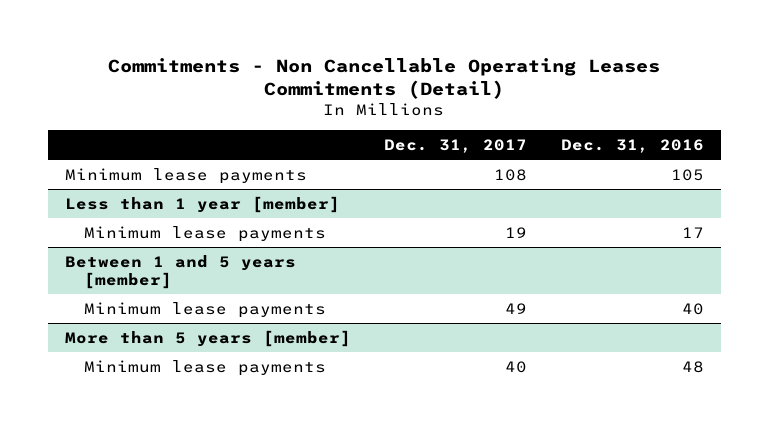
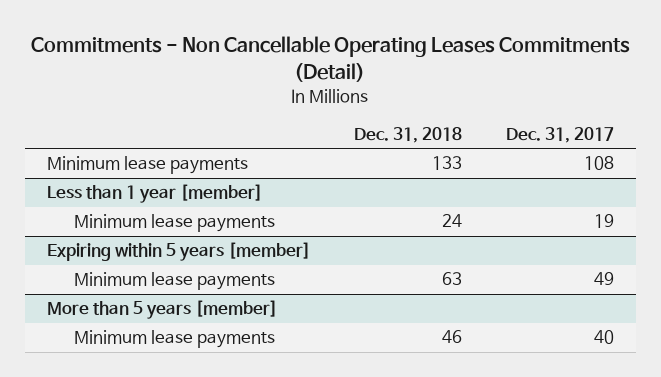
[561,139,705,154] Dec. 31, 2016 -> none
none -> [354,126,463,143] Dec. 31, 2018
[64,254,296,289] Between 1 and 5 years [member] -> [47,242,312,262] Expiring within 5 years [member]

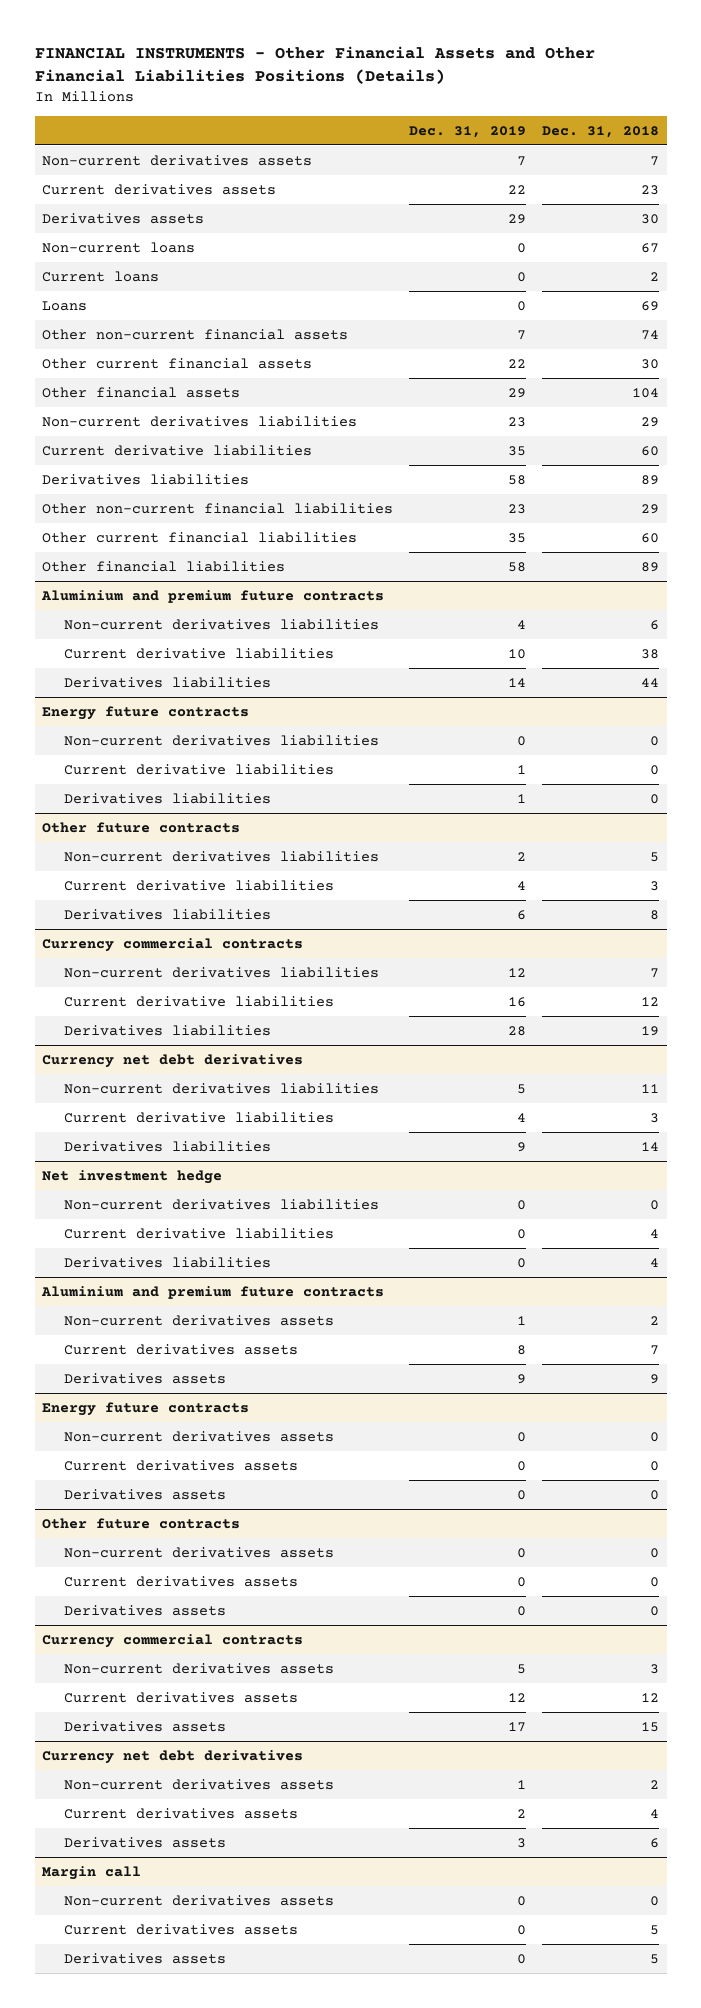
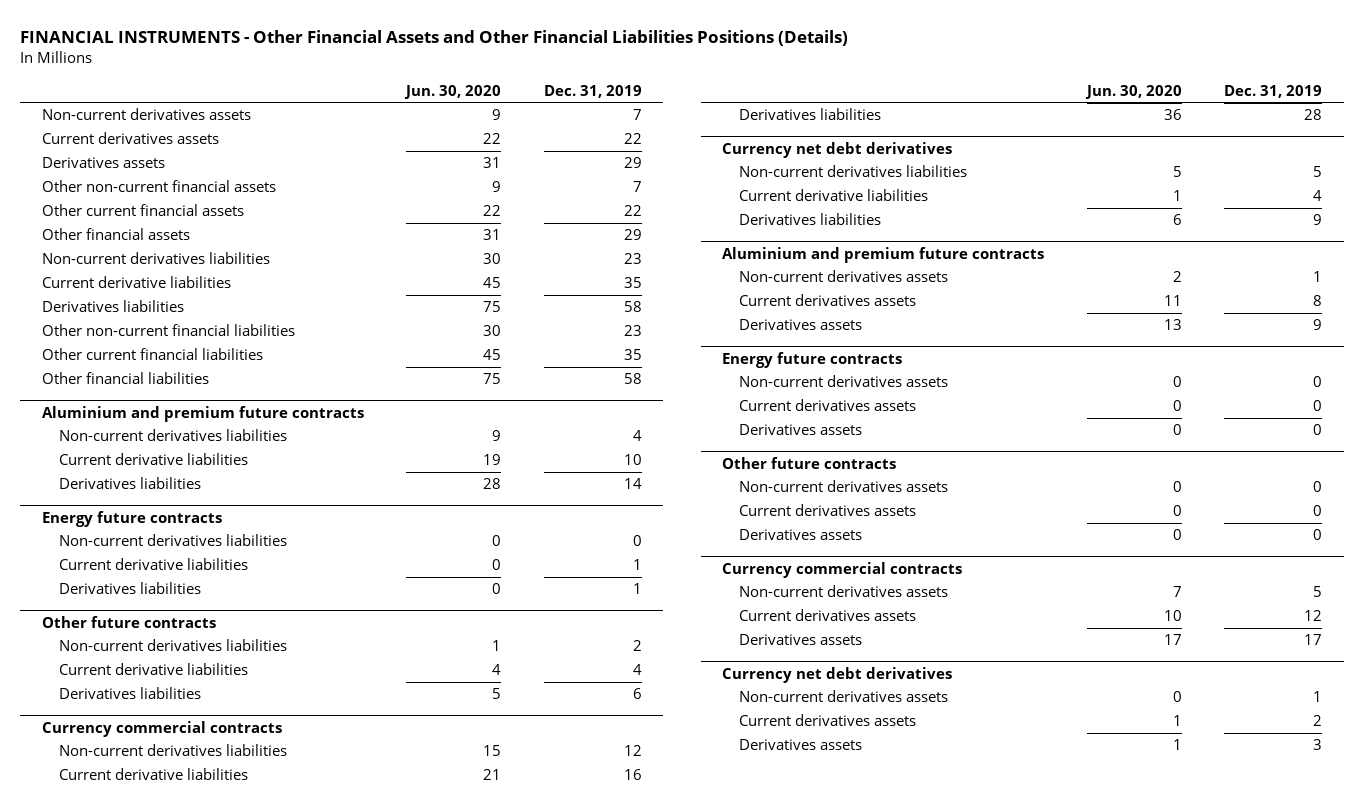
[542,125,660,138] Dec. 31, 2018 -> none
none -> [404,84,502,99] Jun. 30, 2020
[42,241,196,253] Non-current loans -> none
[42,270,160,282] Current loans -> none
[42,300,88,311] Loans -> none
[42,1169,223,1184] Net investment hedge -> none
[63,1198,379,1210] Non-current derivatives liabilities -> none
[63,1227,334,1239] Current derivative liabilities -> none
[63,1256,271,1268] Derivatives liabilities -> none
[42,1865,142,1880] Margin call -> none
[63,1894,334,1906] Non-current derivatives assets -> none
[63,1923,298,1935] Current derivatives assets -> none
[63,1952,226,1964] Derivatives assets -> none

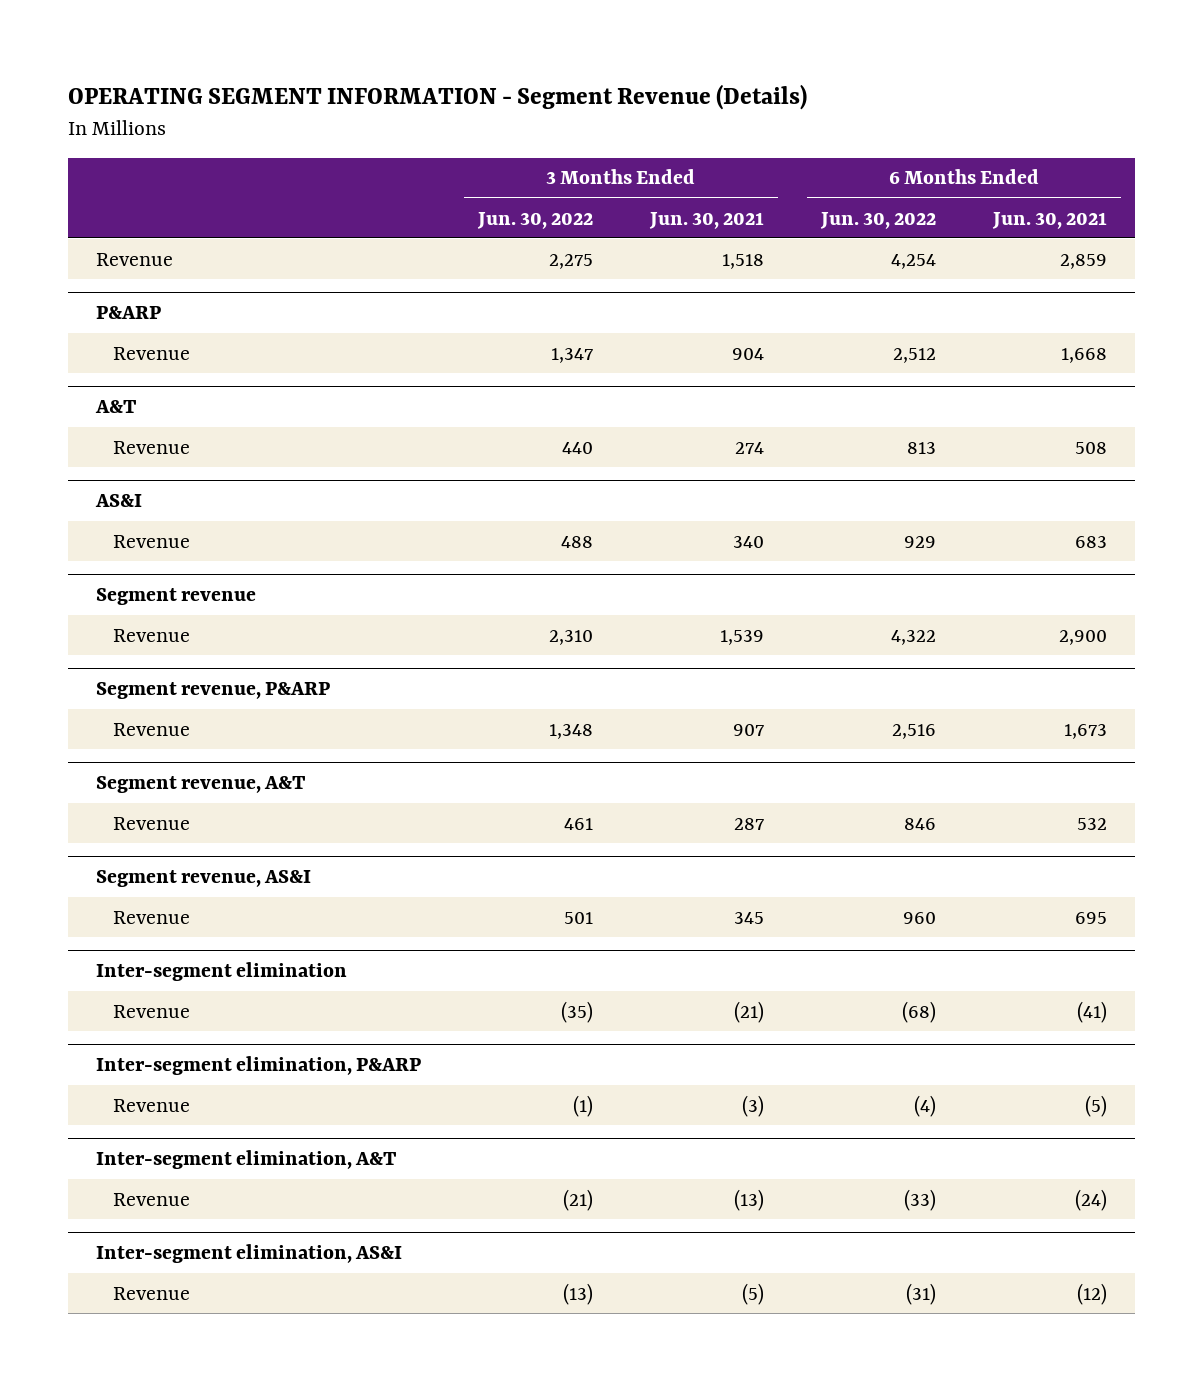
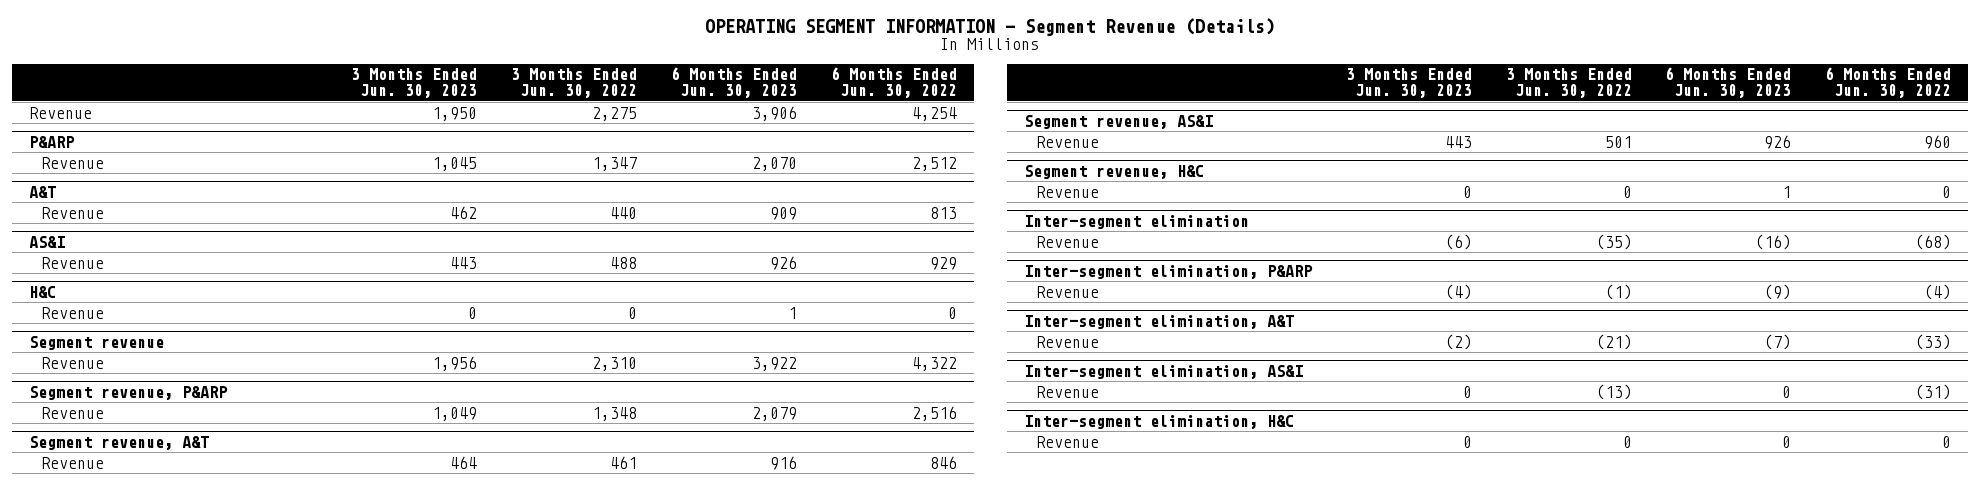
[648,211,764,229] Jun. 30, 2021 -> none
[991,211,1107,229] Jun. 30, 2021 -> none
none -> [351,68,478,99] 3 Months Ended Jun. 30, 2023
none -> [670,67,797,99] 6 Months Ended Jun. 30, 2023
none -> [29,285,57,298] H&C
none -> [41,306,105,319] Revenue
none -> [1023,164,1204,179] Segment revenue, H&C
none -> [1035,185,1099,198] Revenue
none -> [1023,414,1294,429] Inter-segment elimination, H&C
none -> [1035,435,1099,448] Revenue

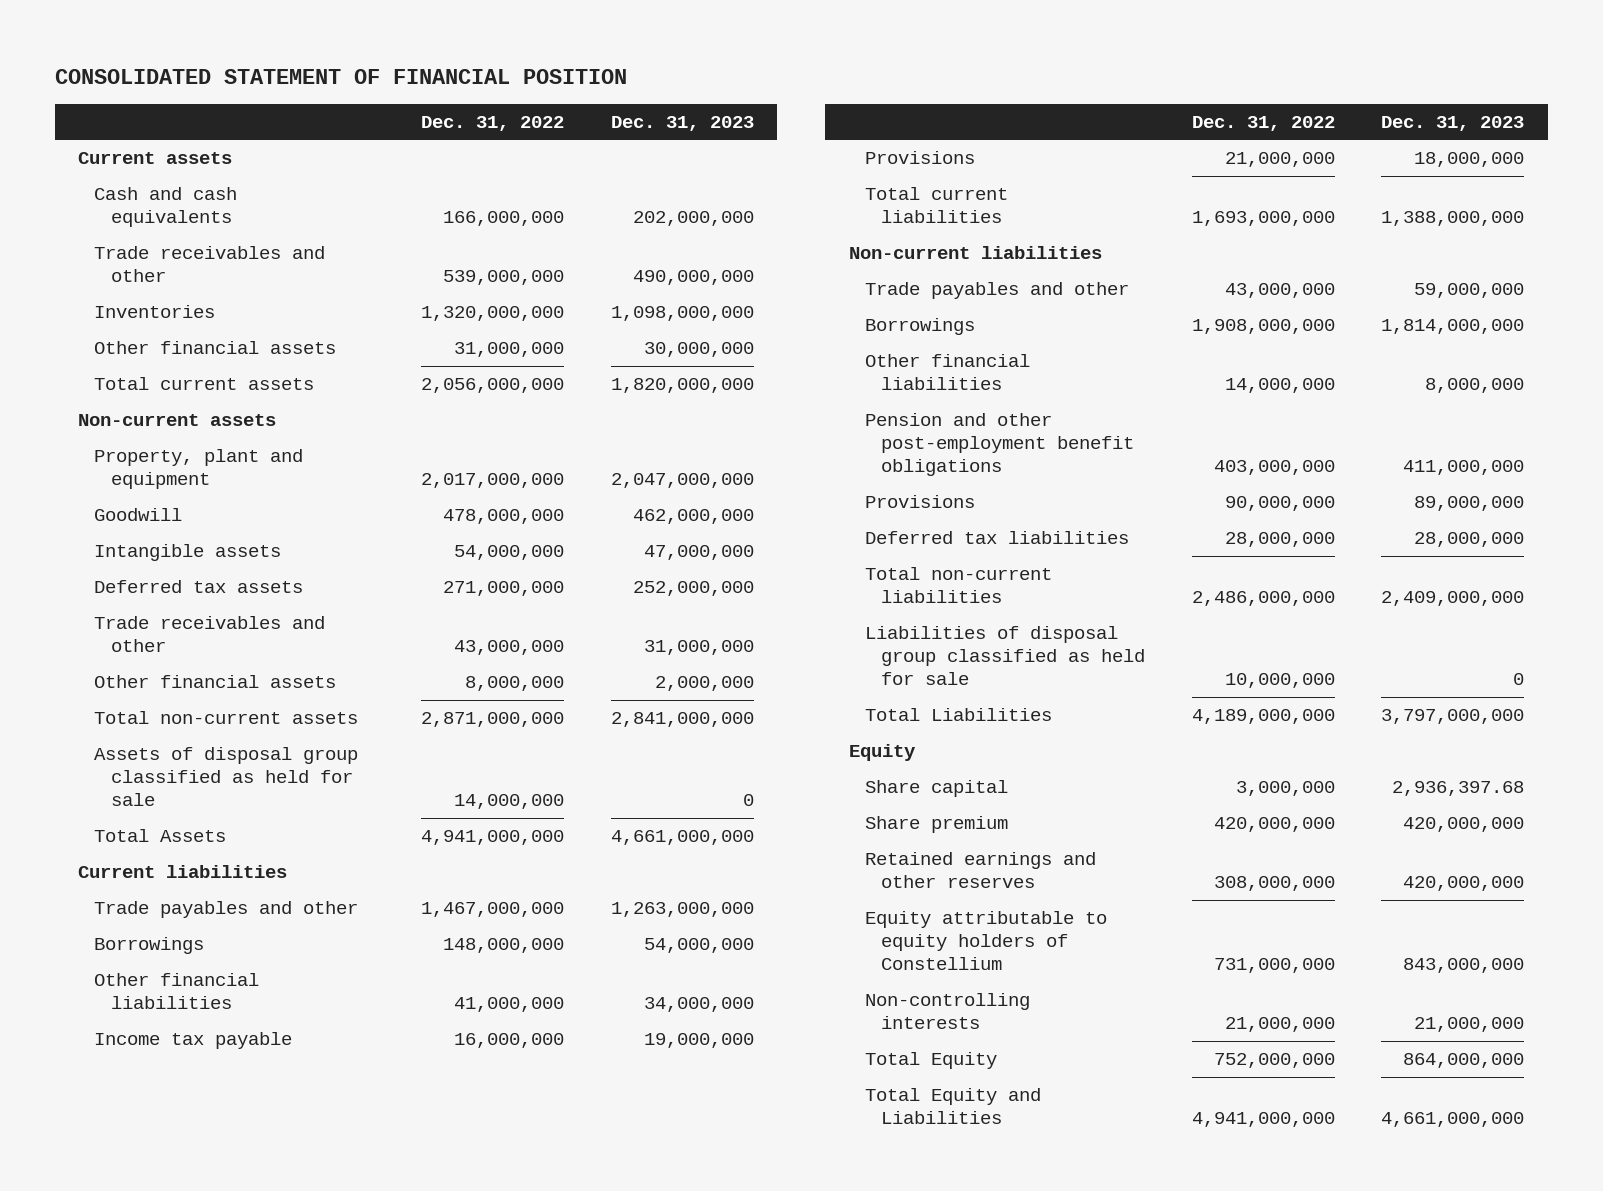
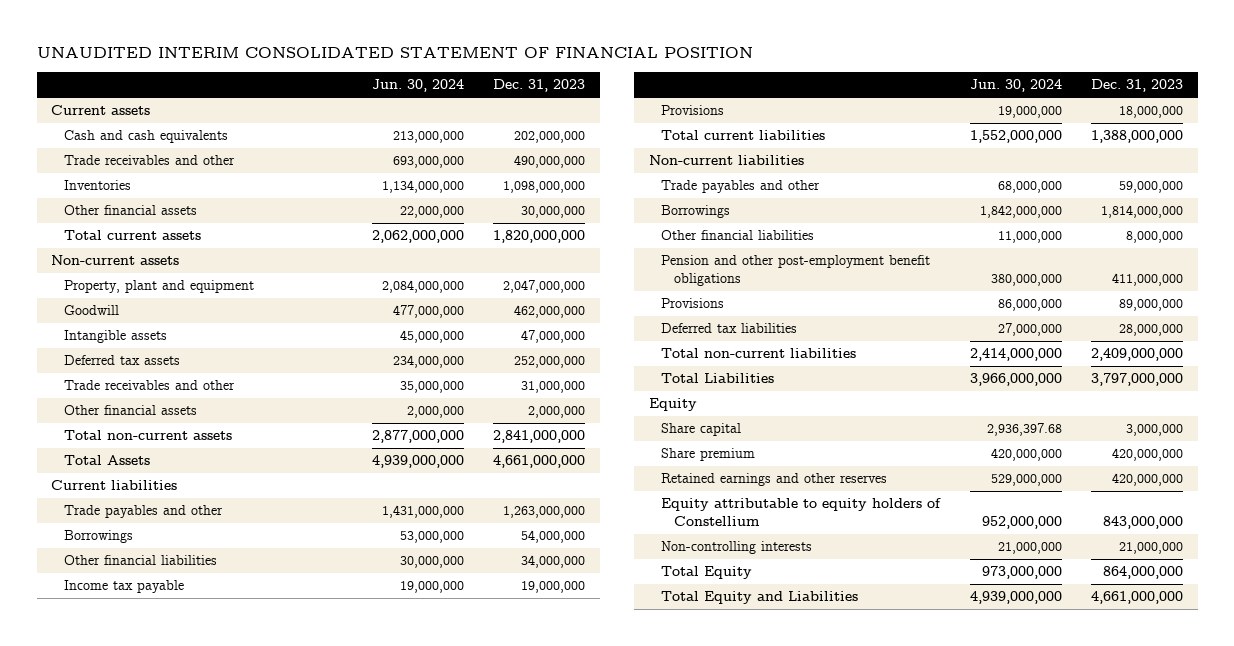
[54,69,627,85] CONSOLIDATED STATEMENT OF FINANCIAL POSITION -> [36,47,753,59] UNAUDITED INTERIM CONSOLIDATED STATEMENT OF FINANCIAL POSITION
[421,115,565,131] Dec. 31, 2022 -> none
none -> [372,79,465,93] Jun. 30, 2024
[94,747,359,807] Assets of disposal group classified as held for sale -> none
[864,626,1146,686] Liabilities of disposal group classified as held for sale -> none
[1392,781,1525,797] 2,936,397.68 -> [1125,424,1183,437] 3,000,000

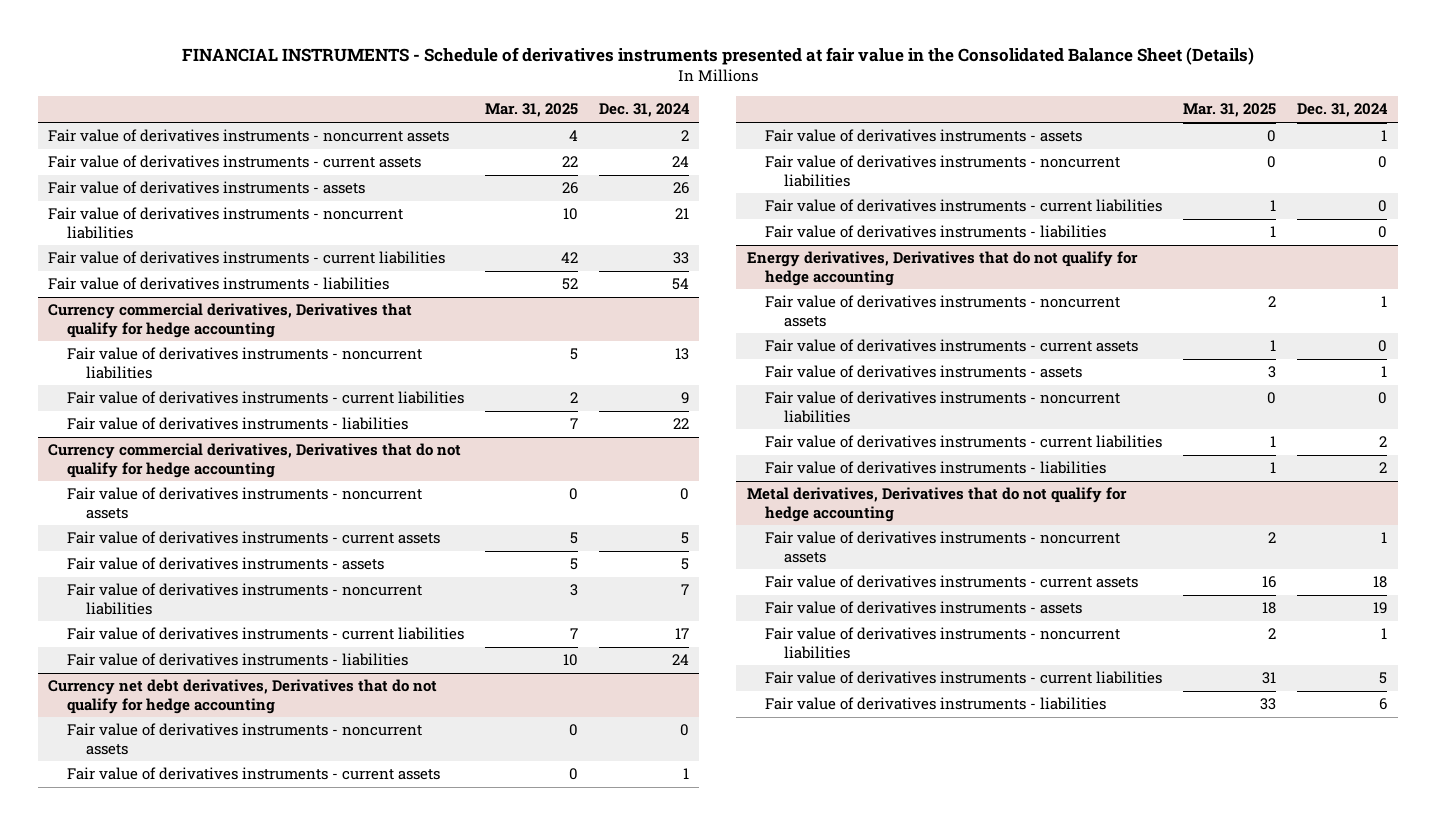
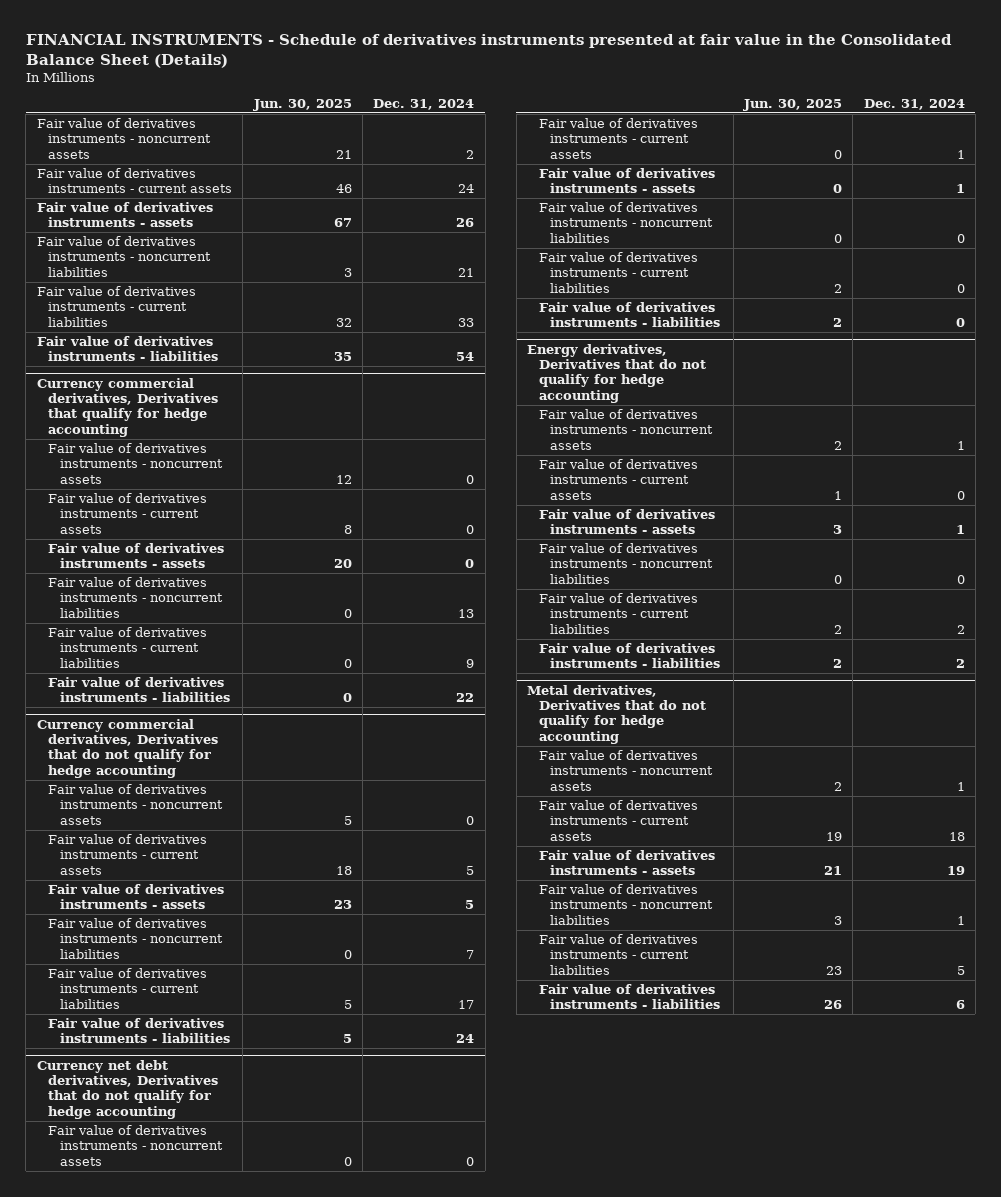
[484,103,578,118] Mar. 31, 2025 -> none
none -> [252,99,352,112] Jun. 30, 2025
none -> [48,442,223,484] Fair value of derivatives instruments - noncurrent assets
none -> [48,492,208,534] Fair value of derivatives instruments - current assets
none -> [48,542,225,569] Fair value of derivatives instruments - assets

